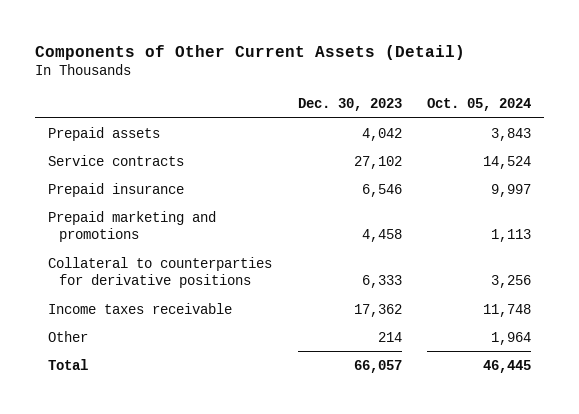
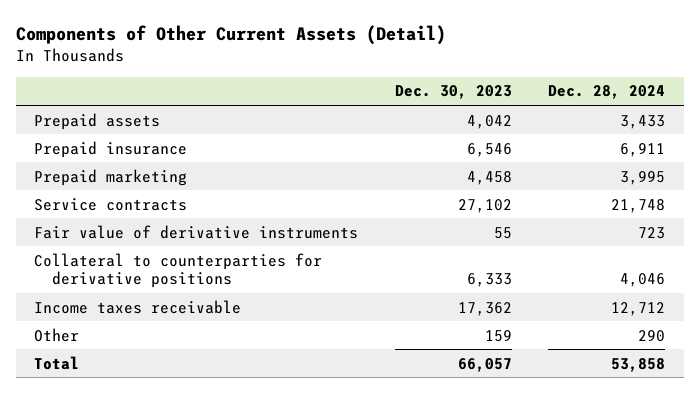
[427,98,532,112] Oct. 05, 2024 -> none
none -> [548,85,666,100] Dec. 28, 2024
[47,210,216,243] Prepaid marketing and promotions -> [34,168,188,186] Prepaid marketing
[47,154,184,166] Service contracts -> [34,197,188,211] Service contracts
none -> [34,224,359,239] Fair value of derivative instruments
[377,331,402,342] 214 -> [484,329,512,342] 159

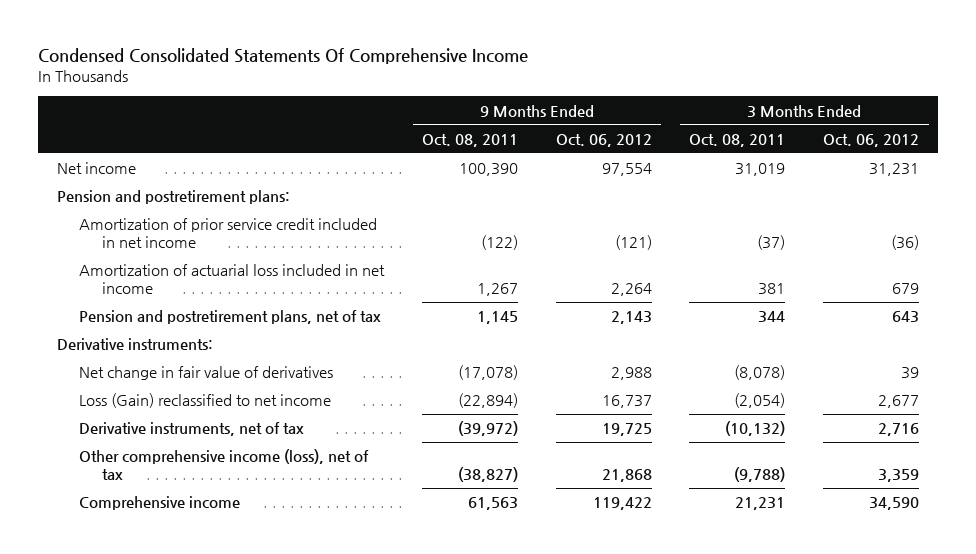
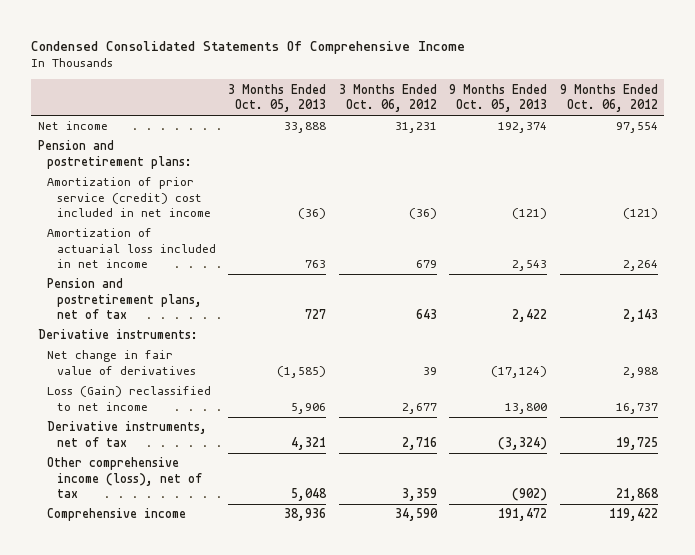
[422,133,519,147] Oct. 08, 2011 -> none
[689,133,786,147] Oct. 08, 2011 -> none
none -> [228,83,327,113] 3 Months Ended Oct. 05, 2013
none -> [449,83,548,113] 9 Months Ended Oct. 05, 2013
[79,218,378,249] Amortization of prior service credit included in net income -> [47,177,211,217] Amortization of prior service (credit) cost included in net income

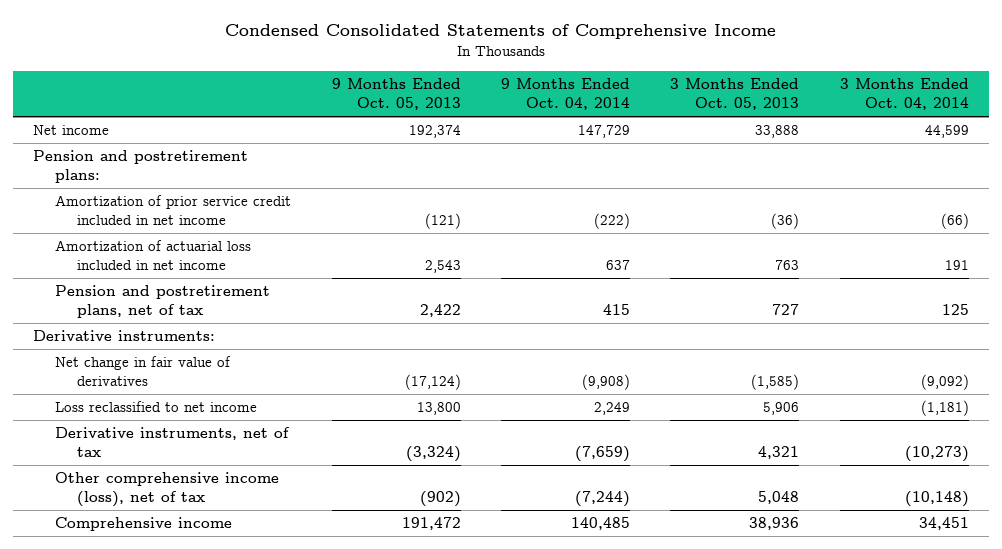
[31,40,466,54] Condensed Consolidated Statements Of Comprehensive Income -> [225,24,777,40] Condensed Consolidated Statements of Comprehensive Income
[338,83,437,113] 3 Months Ended Oct. 06, 2012 -> none
[559,83,658,113] 9 Months Ended Oct. 06, 2012 -> none
none -> [501,78,631,111] 9 Months Ended Oct. 04, 2014
none -> [839,78,969,111] 3 Months Ended Oct. 04, 2014
[47,177,211,217] Amortization of prior service (credit) cost included in net income -> [55,195,292,226] Amortization of prior service credit included in net income
[47,386,212,411] Loss (Gain) reclassified to net income -> [55,401,258,413] Loss reclassified to net income

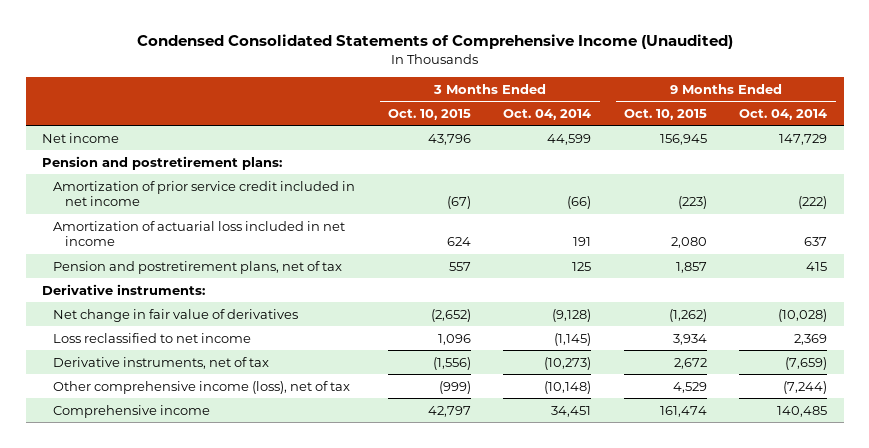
[225,24,777,40] Condensed Consolidated Statements of Comprehensive Income -> [136,34,733,50] Condensed Consolidated Statements of Comprehensive Income (Unaudited)
[331,78,461,111] 9 Months Ended Oct. 05, 2013 -> none
[670,78,800,111] 3 Months Ended Oct. 05, 2013 -> none
none -> [387,108,471,120] Oct. 10, 2015
none -> [623,108,707,120] Oct. 10, 2015
[582,374,631,391] (9,908) -> [778,308,828,322] (10,028)
[920,374,969,391] (9,092) -> [552,308,592,322] (9,128)
[594,402,631,416] 2,249 -> [794,333,828,345] 2,369
[920,400,969,417] (1,181) -> [554,332,592,346] (1,145)

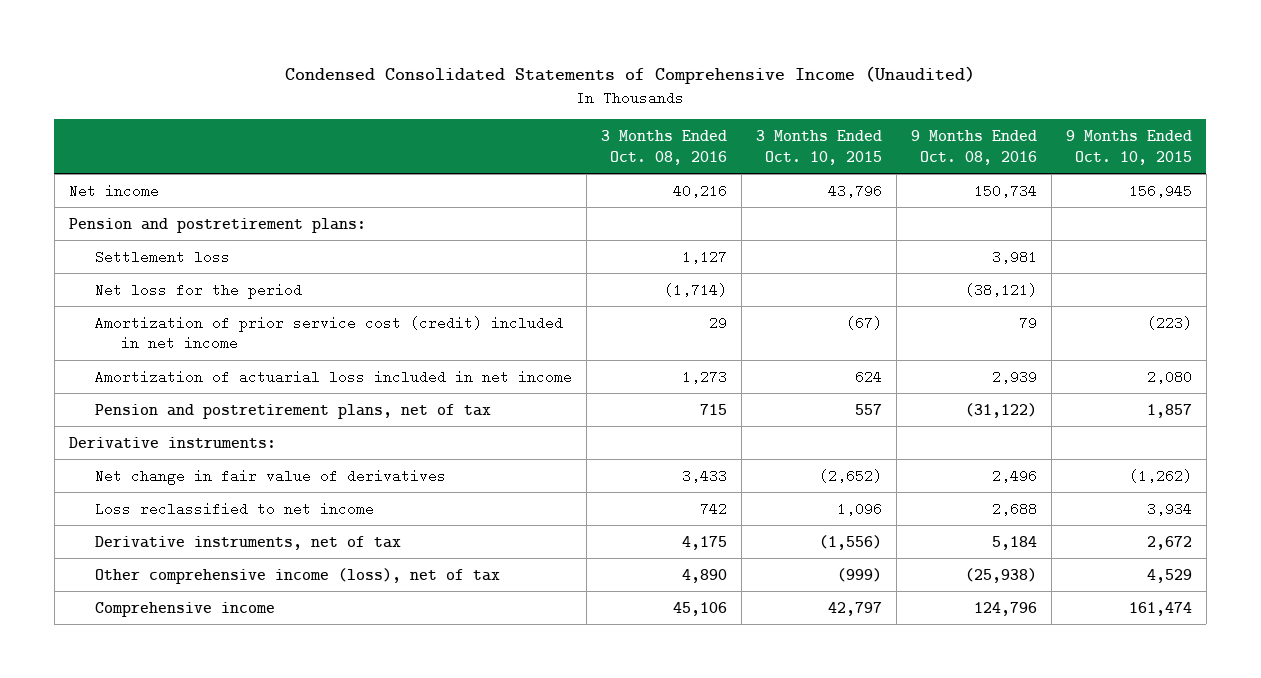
[503,108,592,120] Oct. 04, 2014 -> none
[739,108,828,120] Oct. 04, 2014 -> none
none -> [600,130,727,165] 3 Months Ended Oct. 08, 2016
none -> [910,130,1037,165] 9 Months Ended Oct. 08, 2016
none -> [94,249,230,264] Settlement loss
none -> [94,282,302,299] Net loss for the period
[53,180,356,207] Amortization of prior service credit included in net income -> [94,315,563,351] Amortization of prior service cost (credit) included in net income

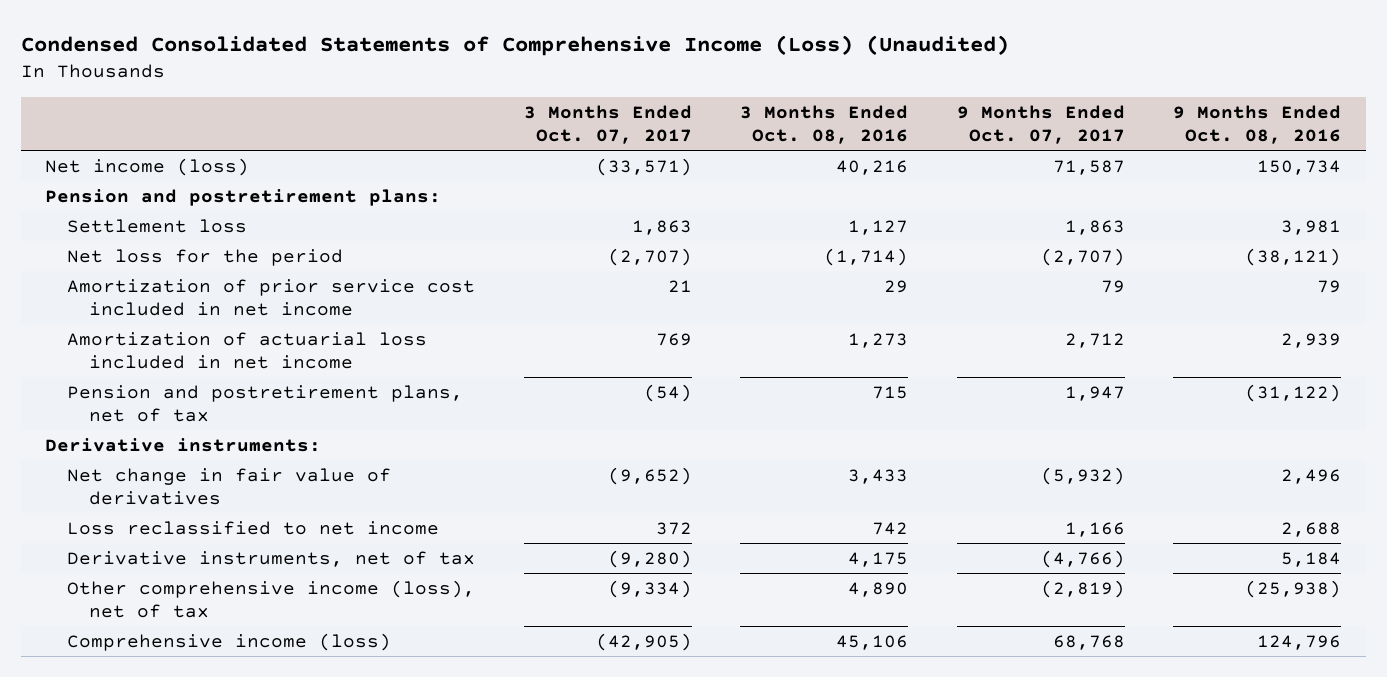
[285,66,976,85] Condensed Consolidated Statements of Comprehensive Income (Unaudited) -> [21,35,1010,57] Condensed Consolidated Statements of Comprehensive Income (Loss) (Unaudited)
[755,130,882,165] 3 Months Ended Oct. 10, 2015 -> none
[1065,130,1192,165] 9 Months Ended Oct. 10, 2015 -> none
none -> [523,104,692,144] 3 Months Ended Oct. 07, 2017
none -> [956,104,1125,144] 9 Months Ended Oct. 07, 2017
[68,183,159,198] Net income -> [45,157,250,176] Net income (loss)
[94,315,563,351] Amortization of prior service cost (credit) included in net income -> [67,278,476,316] Amortization of prior service cost included in net income
[94,601,275,617] Comprehensive income -> [67,632,392,651] Comprehensive income (loss)

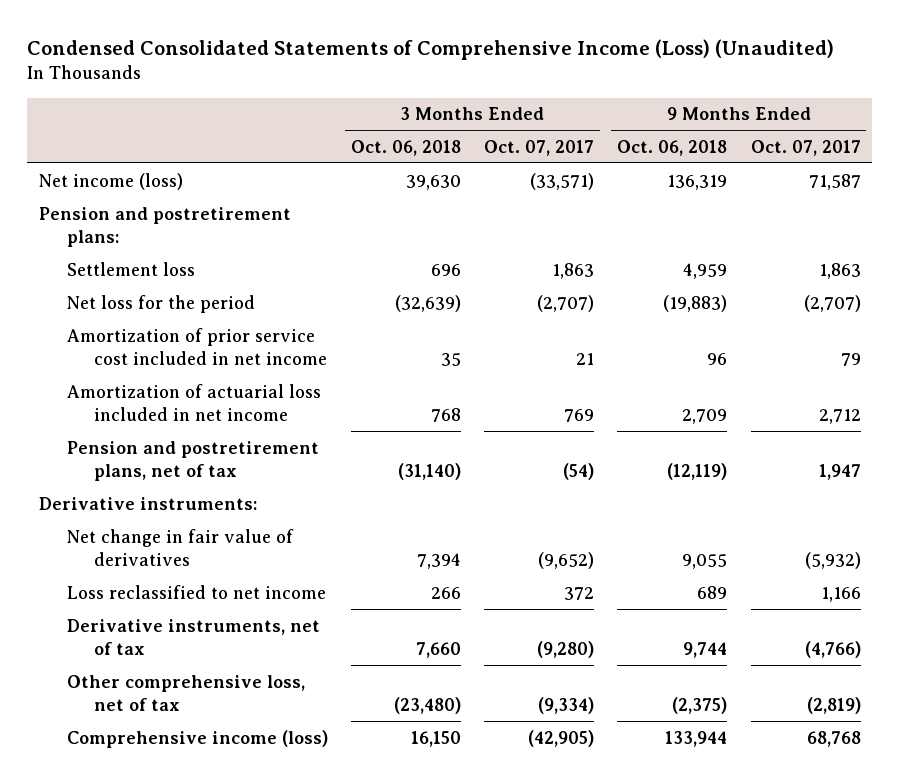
[740,104,909,144] 3 Months Ended Oct. 08, 2016 -> none
[1173,104,1342,144] 9 Months Ended Oct. 08, 2016 -> none
none -> [350,139,461,156] Oct. 06, 2018
none -> [617,139,728,156] Oct. 06, 2018
[67,579,476,618] Other comprehensive income (loss), net of tax -> [66,674,305,711] Other comprehensive loss, net of tax

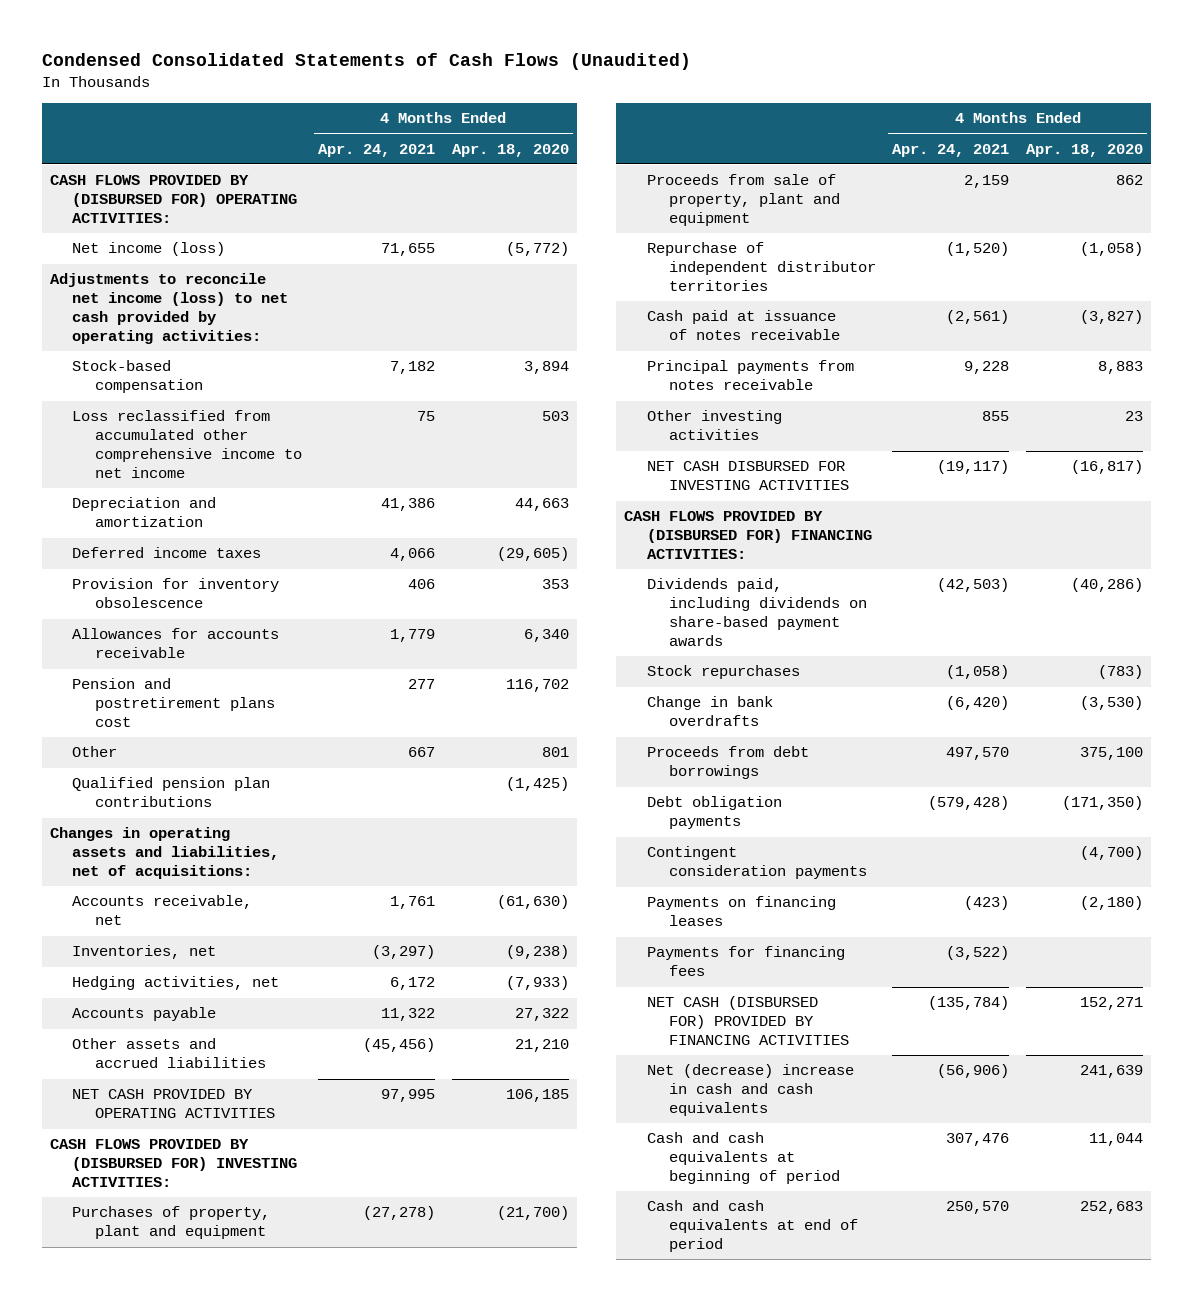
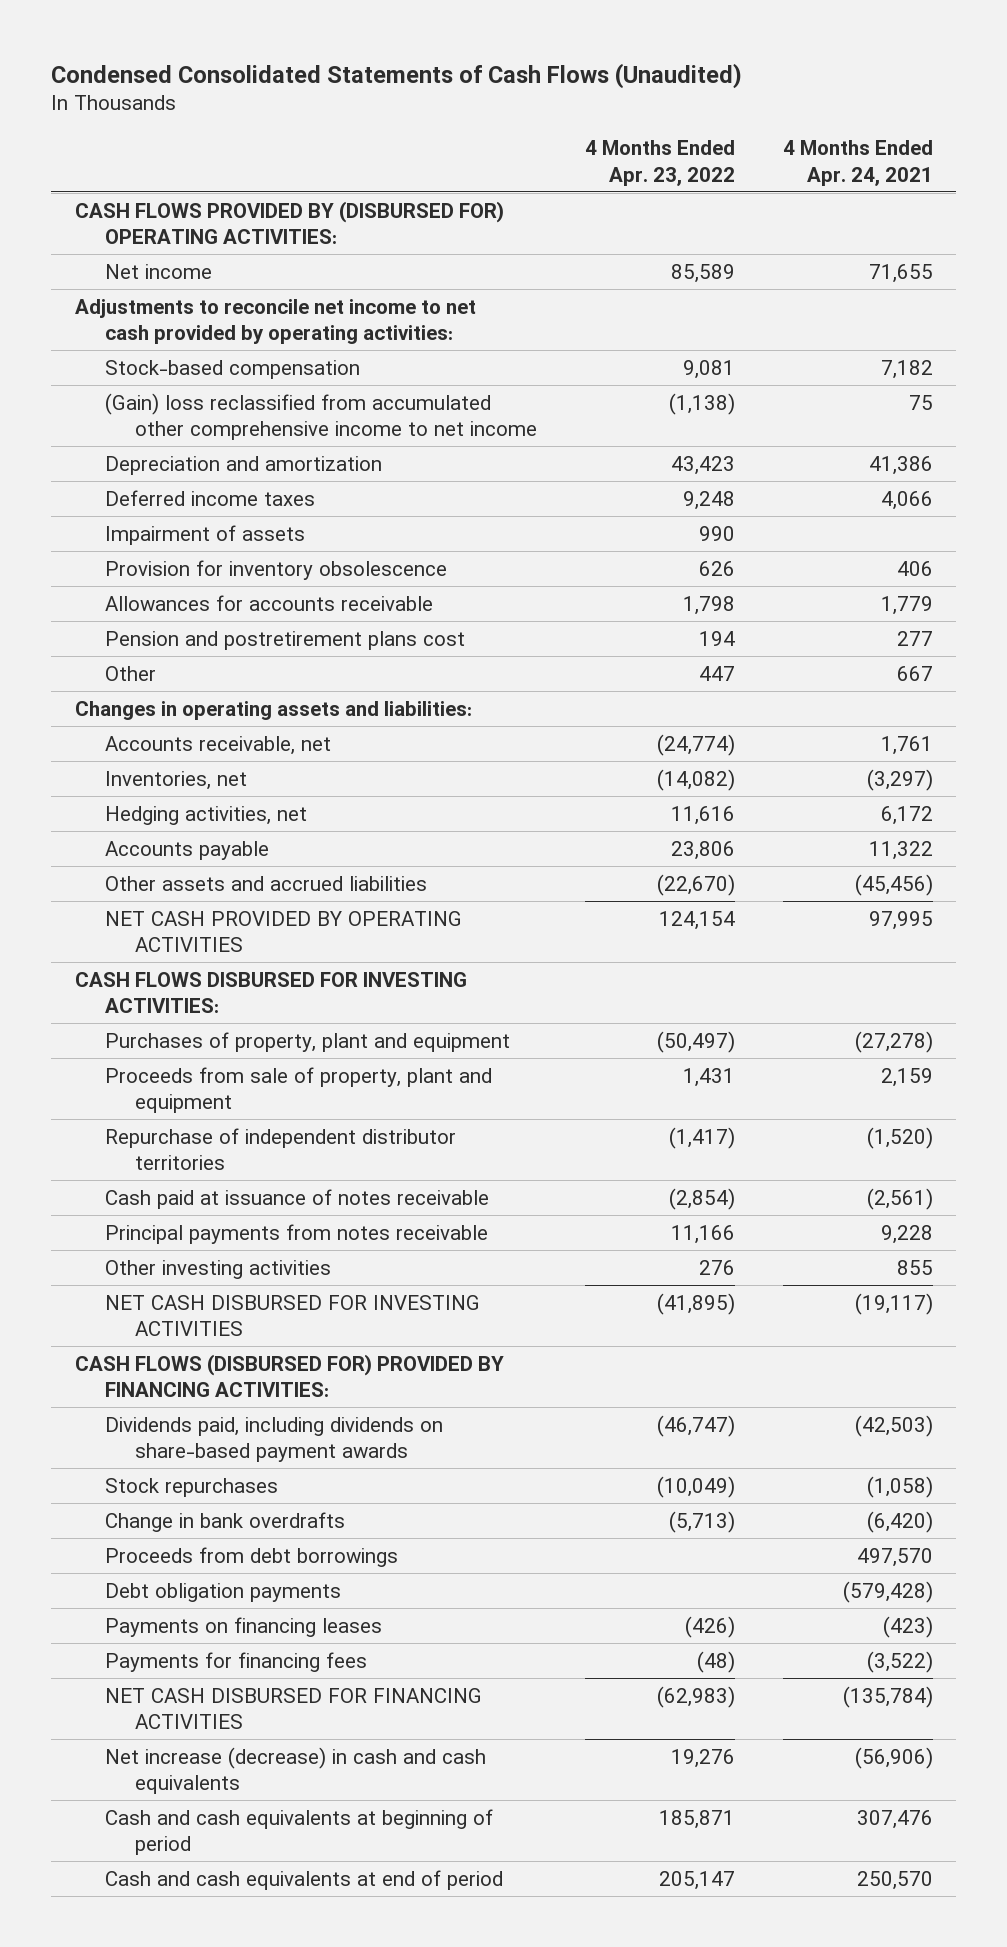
[451,143,569,157] Apr. 18, 2020 -> none
none -> [584,140,735,186] 4 Months Ended Apr. 23, 2022
[72,242,226,257] Net income (loss) -> [105,263,213,279] Net income
[49,273,289,345] Adjustments to reconcile net income (loss) to net cash provided by operating activities: -> [74,298,476,345] Adjustments to reconcile net income to net cash provided by operating activities:
[72,410,302,479] Loss reclassified from accumulated other comprehensive income to net income -> [105,392,538,441] (Gain) loss reclassified from accumulated other comprehensive income to net income
none -> [105,524,306,545] Impairment of assets
[72,777,271,808] Qualified pension plan contributions -> none
[49,827,280,880] Changes in operating assets and liabilities, net of acquisitions: -> [74,700,472,720] Changes in operating assets and liabilities:
[49,1139,298,1188] CASH FLOWS PROVIDED BY (DISBURSED FOR) INVESTING ACTIVITIES: -> [74,971,467,1014] CASH FLOWS DISBURSED FOR INVESTING ACTIVITIES:
[624,511,872,560] CASH FLOWS PROVIDED BY (DISBURSED FOR) FINANCING ACTIVITIES: -> [74,1353,504,1398] CASH FLOWS (DISBURSED FOR) PROVIDED BY FINANCING ACTIVITIES:
[646,846,868,880] Contingent consideration payments -> none
[646,996,850,1046] NET CASH (DISBURSED FOR) PROVIDED BY FINANCING ACTIVITIES -> [105,1687,483,1730] NET CASH DISBURSED FOR FINANCING ACTIVITIES
[646,1064,854,1117] Net (decrease) increase in cash and cash equivalents -> [105,1746,487,1795] Net increase (decrease) in cash and cash equivalents

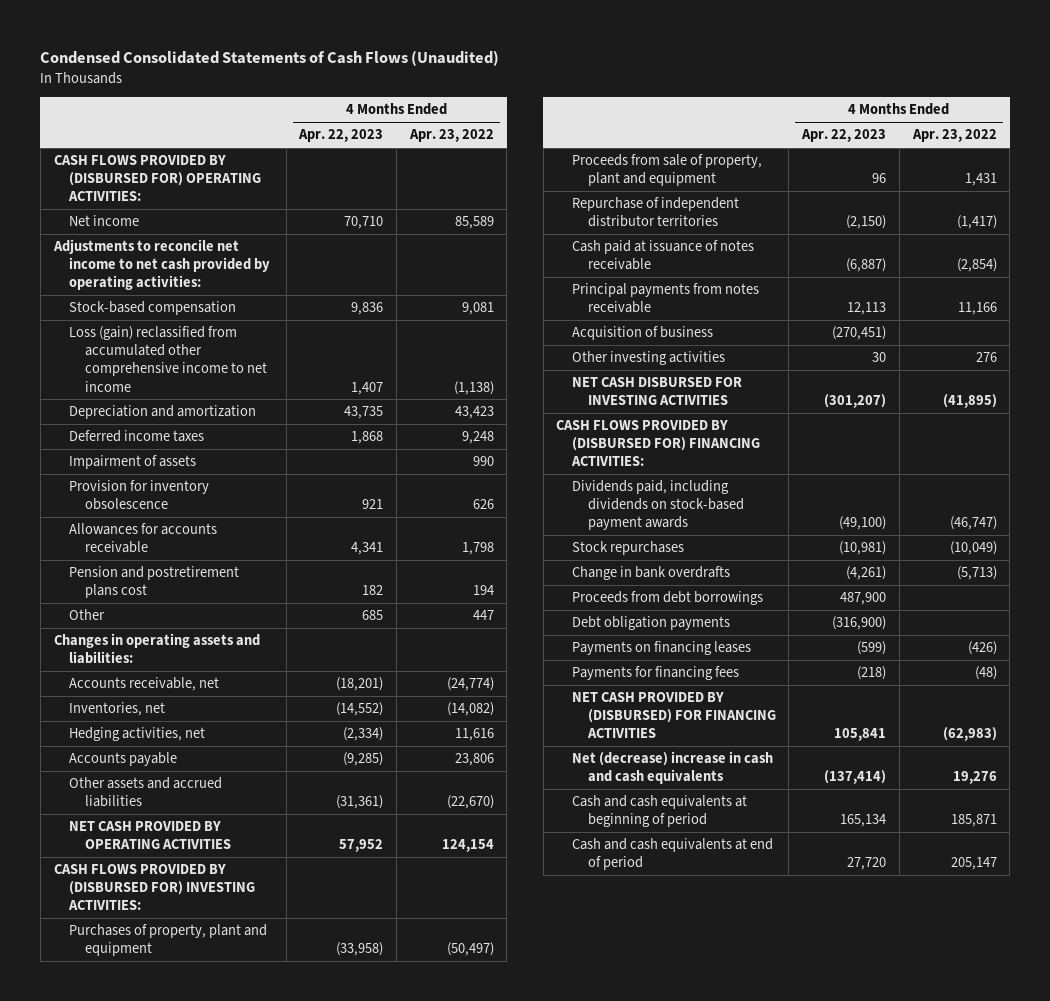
[782,140,933,186] 4 Months Ended Apr. 24, 2021 -> none
none -> [298,129,384,143] Apr. 22, 2023
[105,392,538,441] (Gain) loss reclassified from accumulated other comprehensive income to net income -> [69,326,267,392] Loss (gain) reclassified from accumulated other comprehensive income to net income
[74,971,467,1014] CASH FLOWS DISBURSED FOR INVESTING ACTIVITIES: -> [53,864,256,911] CASH FLOWS PROVIDED BY (DISBURSED FOR) INVESTING ACTIVITIES:
none -> [572,326,714,341] Acquisition of business
[74,1353,504,1398] CASH FLOWS (DISBURSED FOR) PROVIDED BY FINANCING ACTIVITIES: -> [556,420,761,467] CASH FLOWS PROVIDED BY (DISBURSED FOR) FINANCING ACTIVITIES:
[105,1416,444,1463] Dividends paid, including dividends on share-based payment awards -> [572,480,744,531] Dividends paid, including dividends on stock-based payment awards
[105,1687,483,1730] NET CASH DISBURSED FOR FINANCING ACTIVITIES -> [572,692,776,739] NET CASH PROVIDED BY (DISBURSED) FOR FINANCING ACTIVITIES
[105,1746,487,1795] Net increase (decrease) in cash and cash equivalents -> [572,751,774,785] Net (decrease) increase in cash and cash equivalents

